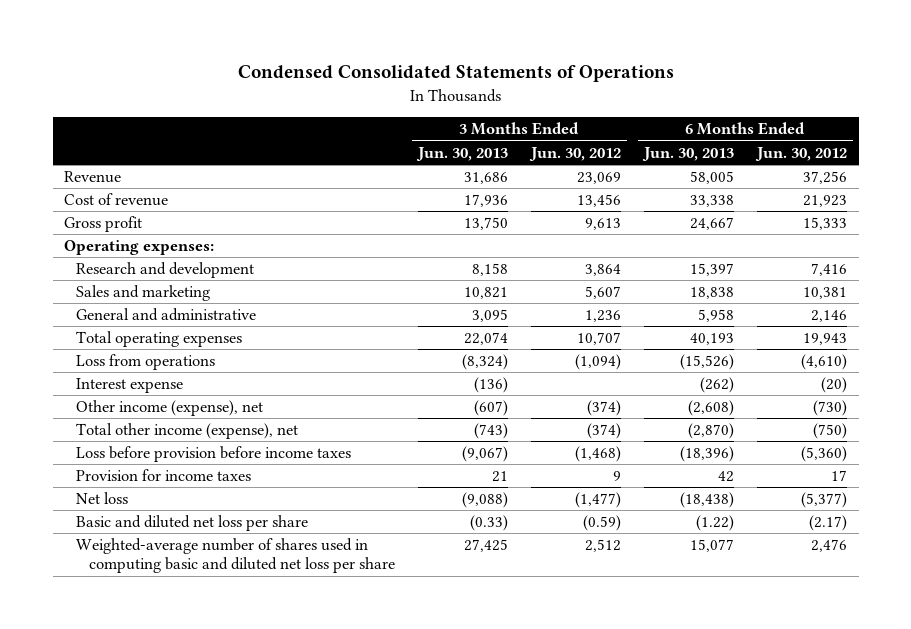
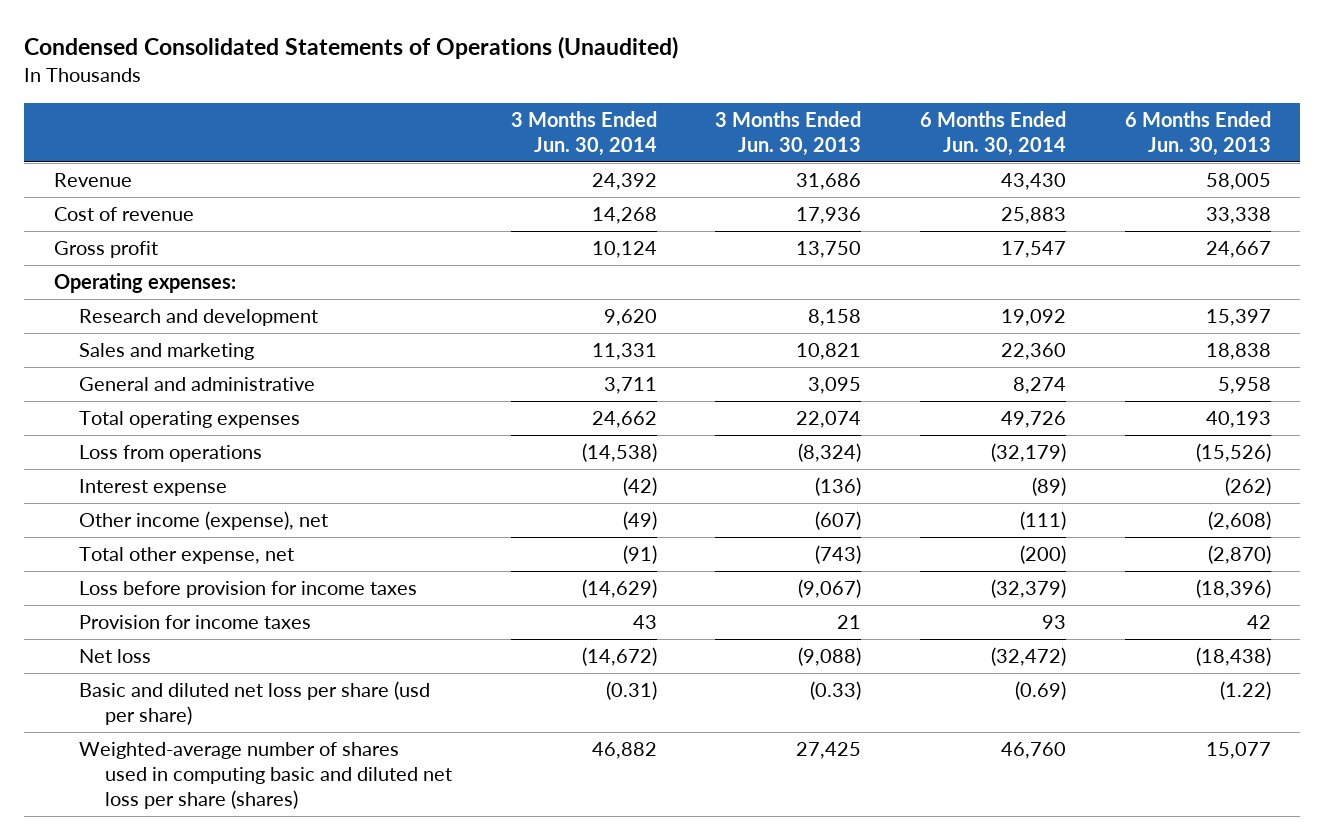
[237,65,674,83] Condensed Consolidated Statements of Operations -> [24,36,679,60] Condensed Consolidated Statements of Operations (Unaudited)
[528,146,621,161] Jun. 30, 2012 -> none
[755,146,848,161] Jun. 30, 2012 -> none
none -> [510,110,657,156] 3 Months Ended Jun. 30, 2014
none -> [920,110,1067,156] 6 Months Ended Jun. 30, 2014
[76,423,299,440] Total other income (expense), net -> [79,547,295,565] Total other expense, net
[76,446,352,463] Loss before provision before income taxes -> [79,581,418,599] Loss before provision for income taxes
[76,515,309,532] Basic and diluted net loss per share -> [79,681,431,726] Basic and diluted net loss per share (usd per share)
[76,538,395,574] Weighted-average number of shares used in computing basic and diluted net loss per share -> [79,742,452,810] Weighted-average number of shares used in computing basic and diluted net loss per share (shares)

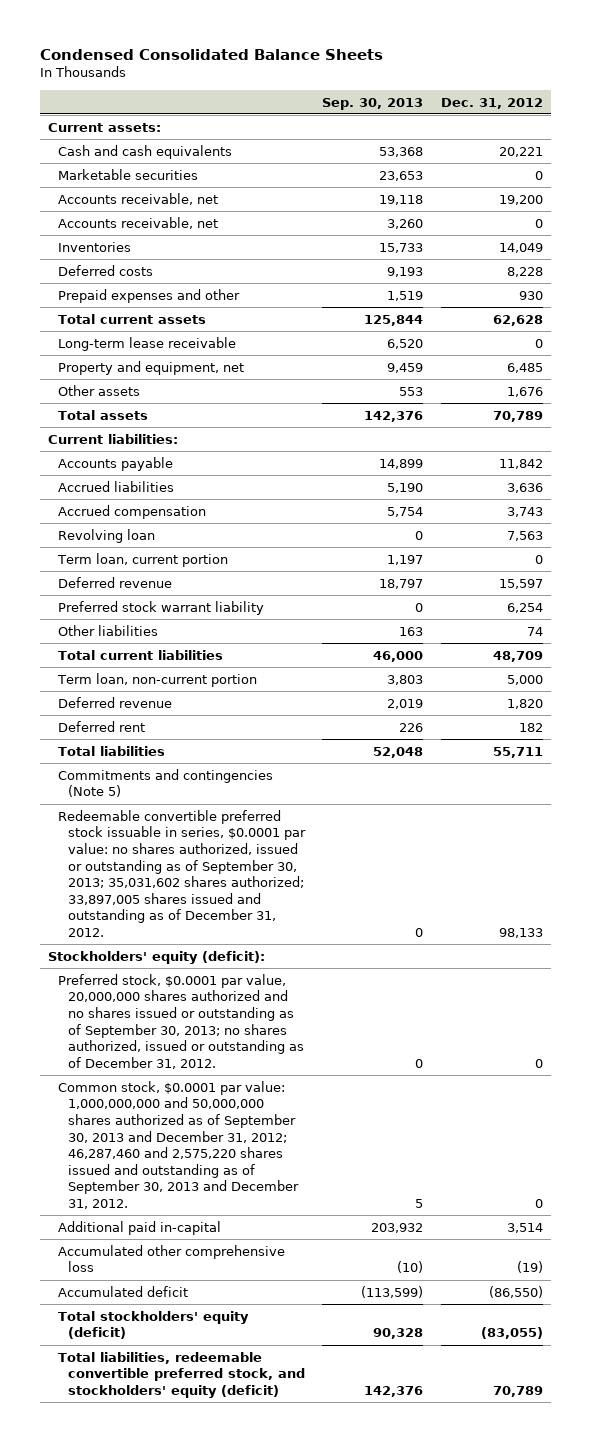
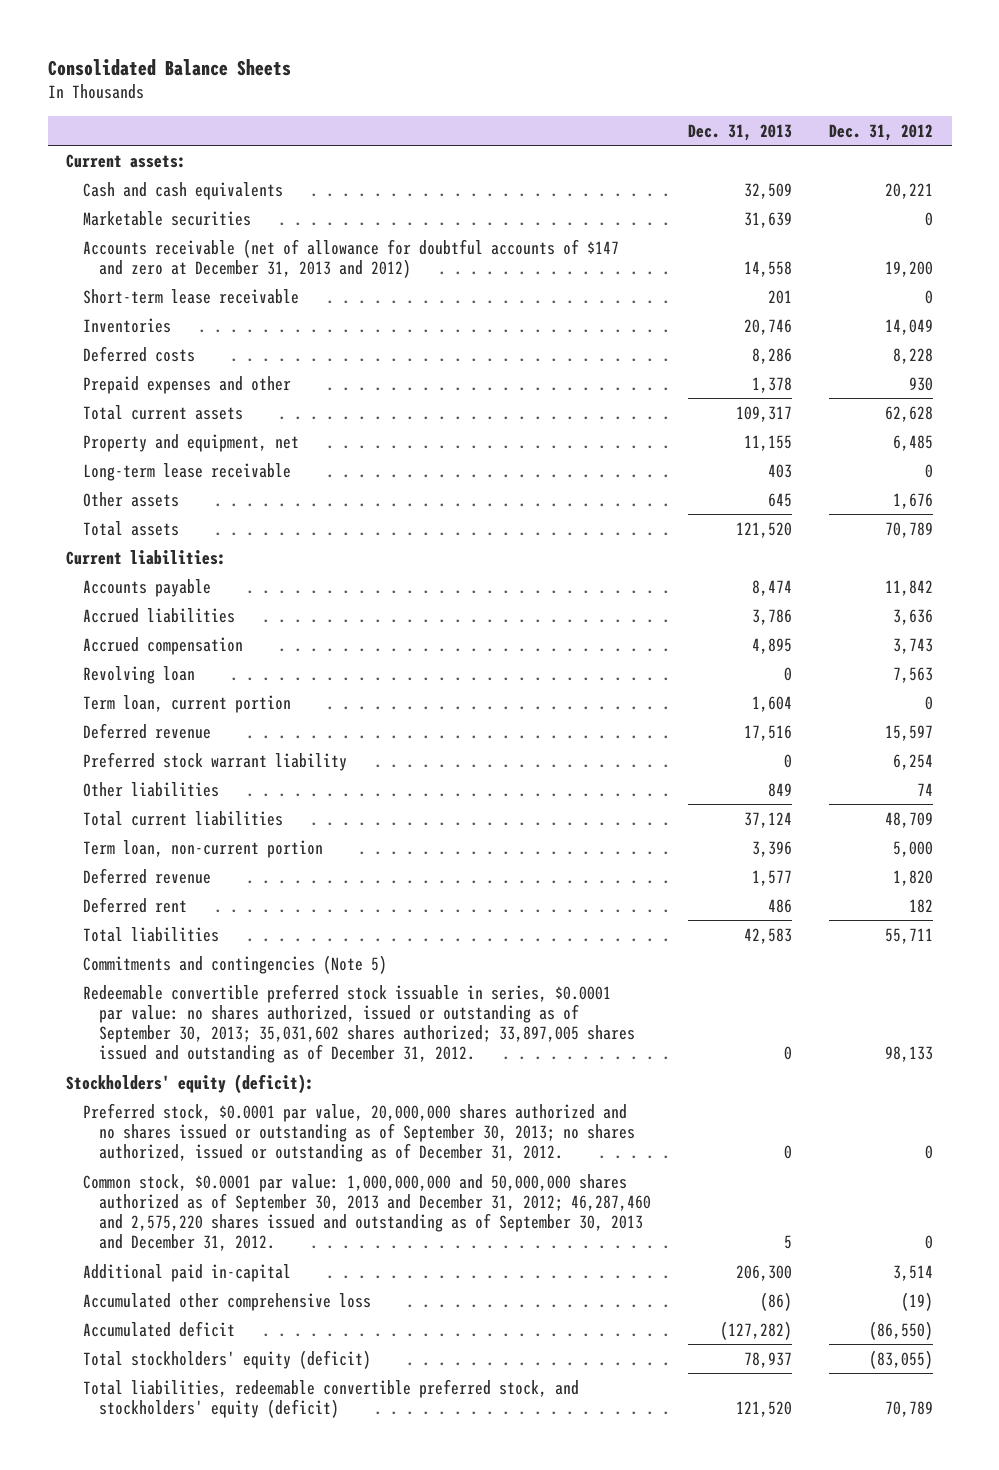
[39,48,383,60] Condensed Consolidated Balance Sheets -> [47,58,291,76] Consolidated Balance Sheets
[322,97,424,110] Sep. 30, 2013 -> none
none -> [688,123,793,141] Dec. 31, 2013
[58,192,219,205] Accounts receivable, net -> [82,238,619,278] Accounts receivable (net of allowance for doubtful accounts of $147 and zero at December 31, 2013 and 2012)
[58,216,219,229] Accounts receivable, net -> [82,288,299,304] Short-term lease receivable
[58,336,237,351] Long-term lease receivable -> [82,462,291,481] Long-term lease receivable

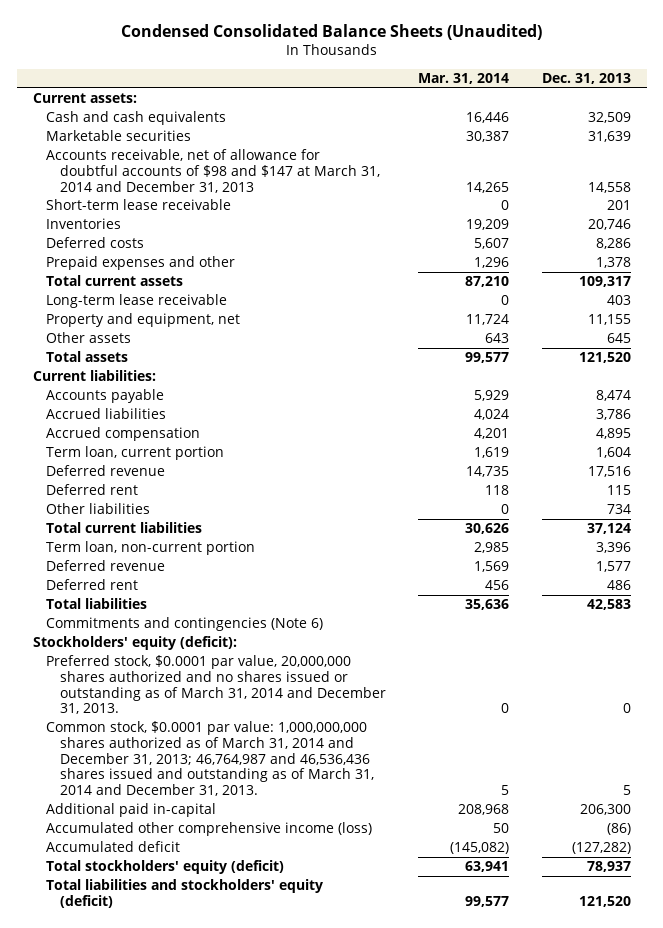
[47,58,291,76] Consolidated Balance Sheets -> [120,24,542,41] Condensed Consolidated Balance Sheets (Unaudited)
[829,123,934,141] Dec. 31, 2012 -> none
none -> [418,73,510,85] Mar. 31, 2014
[82,238,619,278] Accounts receivable (net of allowance for doubtful accounts of $147 and zero at December 31, 2013 and 2012) -> [46,149,380,193] Accounts receivable, net of allowance for doubtful accounts of $98 and $147 at March 31, 2014 and December 31, 2013
[82,433,299,452] Property and equipment, net -> [46,313,241,328] Property and equipment, net
[82,665,195,684] Revolving loan -> none
[82,751,347,771] Preferred stock warrant liability -> none
none -> [46,484,139,496] Deferred rent
[768,782,793,797] 849 -> [606,504,631,515] 734
[82,983,636,1064] Redeemable convertible preferred stock issuable in series, $0.0001 par value: no shares authorized, issued or outstanding as of September 30, 2013; 35,031,602 shares authorized; 33,897,005 shares issued and outstanding as of December 31, 2012. -> none
[82,954,387,974] Commitments and contingencies (Note 5) -> [46,617,324,632] Commitments and contingencies (Note 6)
[82,1102,636,1163] Preferred stock, $0.0001 par value, 20,000,000 shares authorized and no shares issued or outstanding as of September 30, 2013; no shares authorized, issued or outstanding as of December 31, 2012. -> [46,655,386,715] Preferred stock, $0.0001 par value, 20,000,000 shares authorized and no shares issued or outstanding as of March 31, 2014 and December 31, 2013.
[82,1173,652,1252] Common stock, $0.0001 par value: 1,000,000,000 and 50,000,000 shares authorized as of September 30, 2013 and December 31, 2012; 46,287,460 and 2,575,220 shares issued and outstanding as of September 30, 2013 and December 31, 2012. -> [46,721,374,797] Common stock, $0.0001 par value: 1,000,000,000 shares authorized as of March 31, 2014 and December 31, 2013; 46,764,987 and 46,536,436 shares issued and outstanding as of March 31, 2014 and December 31, 2013.
[82,1292,371,1311] Accumulated other comprehensive loss -> [46,822,373,837] Accumulated other comprehensive income (loss)
[82,1378,579,1418] Total liabilities, redeemable convertible preferred stock, and stockholders' equity (deficit) -> [46,879,324,908] Total liabilities and stockholders' equity (deficit)

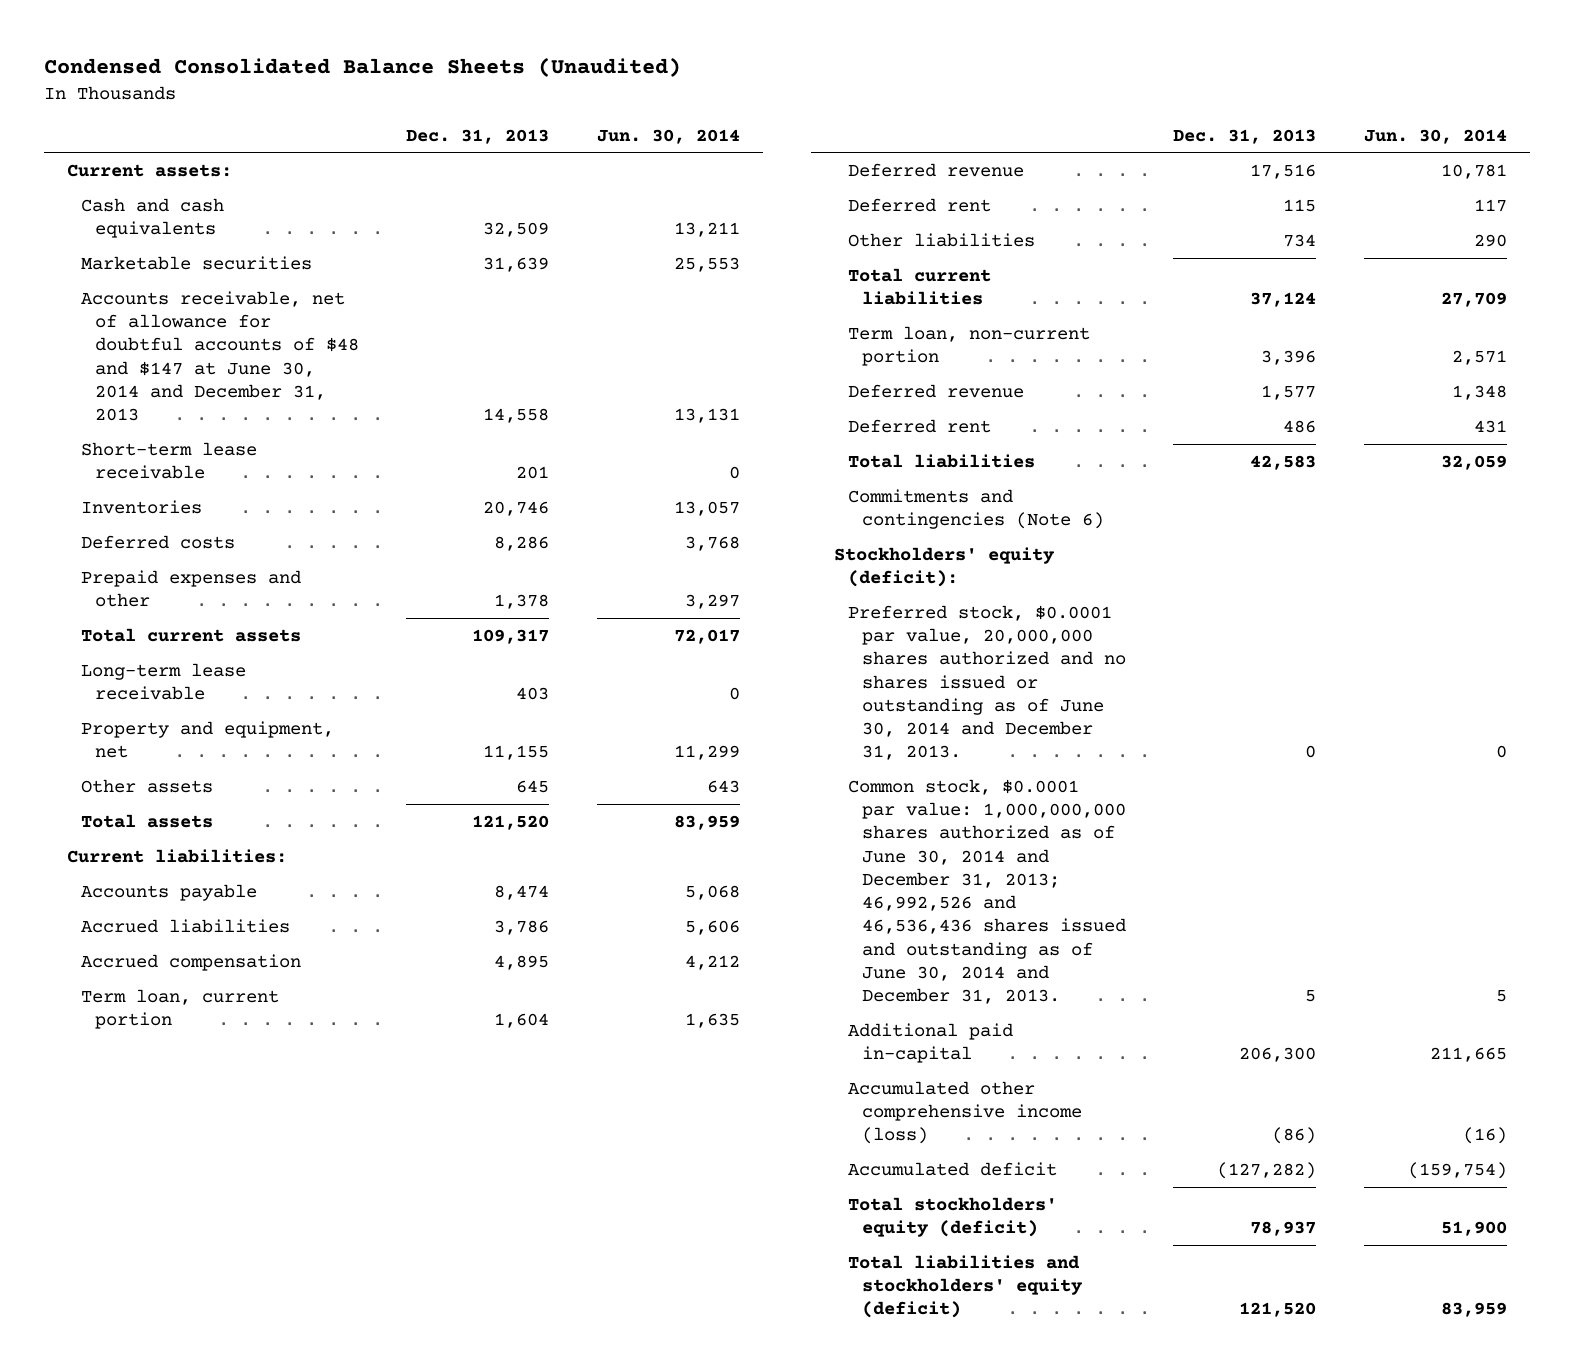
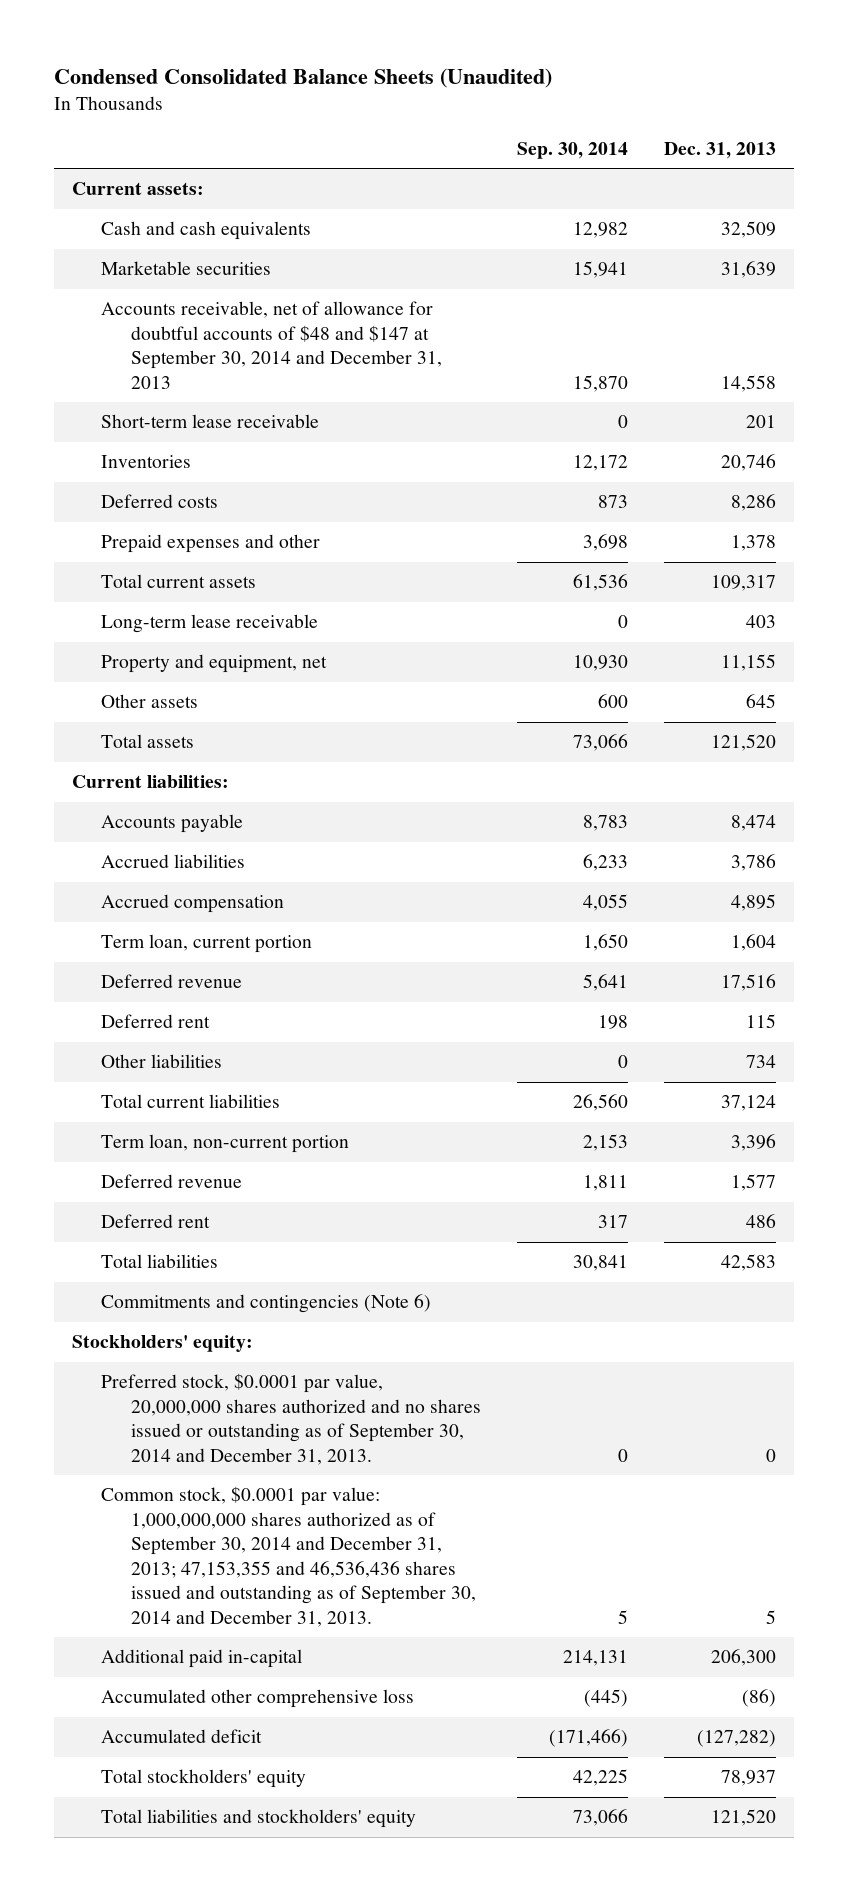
[596,128,740,144] Jun. 30, 2014 -> none
none -> [517,142,629,160] Sep. 30, 2014
[81,290,359,422] Accounts receivable, net of allowance for doubtful accounts of $48 and $147 at June 30, 2014 and December 31, 2013 -> [101,301,442,389] Accounts receivable, net of allowance for doubtful accounts of $48 and $147 at September 30, 2014 and December 31, 2013
[834,546,1056,588] Stockholders' equity (deficit): -> [71,1335,253,1353] Stockholders' equity:
[848,604,1126,761] Preferred stock, $0.0001 par value, 20,000,000 shares authorized and no shares issued or outstanding as of June 30, 2014 and December 31, 2013. -> [101,1373,481,1465] Preferred stock, $0.0001 par value, 20,000,000 shares authorized and no shares issued or outstanding as of September 30, 2014 and December 31, 2013.
[848,778,1126,1005] Common stock, $0.0001 par value: 1,000,000,000 shares authorized as of June 30, 2014 and December 31, 2013; 46,992,526 and 46,536,436 shares issued and outstanding as of June 30, 2014 and December 31, 2013. -> [101,1486,476,1628] Common stock, $0.0001 par value: 1,000,000,000 shares authorized as of September 30, 2014 and December 31, 2013; 47,153,355 and 46,536,436 shares issued and outstanding as of September 30, 2014 and December 31, 2013.
[848,1080,1082,1145] Accumulated other comprehensive income (loss) -> [101,1689,415,1709] Accumulated other comprehensive loss
[848,1196,1058,1238] Total stockholders' equity (deficit) -> [101,1769,307,1789] Total stockholders' equity
[848,1254,1083,1319] Total liabilities and stockholders' equity (deficit) -> [101,1809,417,1829] Total liabilities and stockholders' equity

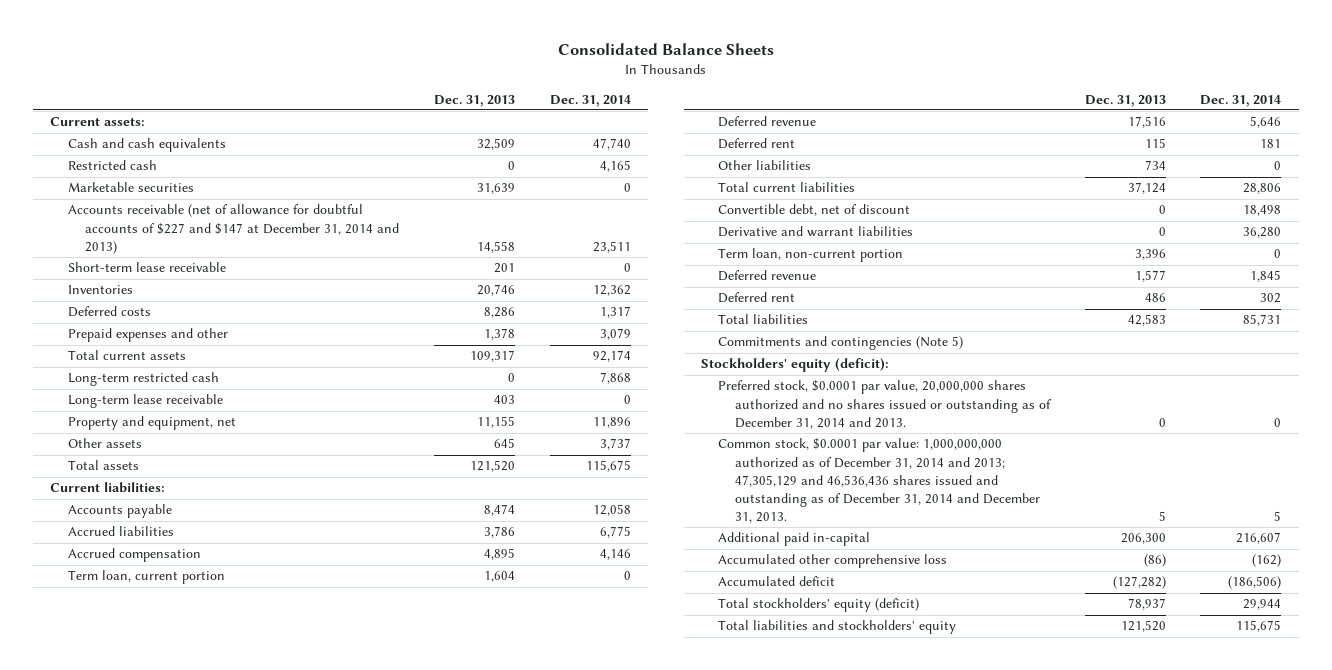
[53,67,552,88] Condensed Consolidated Balance Sheets (Unaudited) -> [557,42,774,55] Consolidated Balance Sheets
[517,142,629,160] Sep. 30, 2014 -> none
none -> [549,94,631,107] Dec. 31, 2014
none -> [67,160,157,171] Restricted cash
[101,301,442,389] Accounts receivable, net of allowance for doubtful accounts of $48 and $147 at September 30, 2014 and December 31, 2013 -> [67,204,399,254] Accounts receivable (net of allowance for doubtful accounts of $227 and $147 at December 31, 2014 and 2013)
none -> [67,372,219,387] Long-term restricted cash
none -> [718,204,911,217] Convertible debt, net of discount
none -> [718,226,914,238] Derivative and warrant liabilities
[101,1294,432,1314] Commitments and contingencies (Note 6) -> [718,336,964,351] Commitments and contingencies (Note 5)
[71,1335,253,1353] Stockholders' equity: -> [700,358,889,373] Stockholders' equity (deficit):
[101,1373,481,1465] Preferred stock, $0.0001 par value, 20,000,000 shares authorized and no shares issued or outstanding as of September 30, 2014 and December 31, 2013. -> [718,380,1053,429] Preferred stock, $0.0001 par value, 20,000,000 shares authorized and no shares issued or outstanding as of December 31, 2014 and 2013.
[101,1486,476,1628] Common stock, $0.0001 par value: 1,000,000,000 shares authorized as of September 30, 2014 and December 31, 2013; 47,153,355 and 46,536,436 shares issued and outstanding as of September 30, 2014 and December 31, 2013. -> [718,438,1041,523] Common stock, $0.0001 par value: 1,000,000,000 authorized as of December 31, 2014 and 2013; 47,305,129 and 46,536,436 shares issued and outstanding as of December 31, 2014 and December 31, 2013.
[101,1769,307,1789] Total stockholders' equity -> [718,598,920,613] Total stockholders' equity (deficit)

